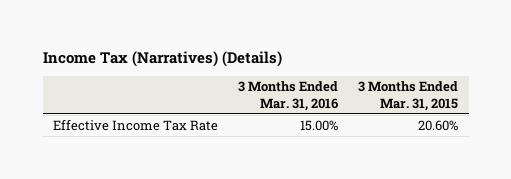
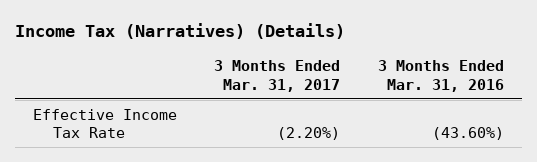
[358,81,459,111] 3 Months Ended Mar. 31, 2015 -> none
none -> [214,60,341,92] 3 Months Ended Mar. 31, 2017
[300,120,339,132] 15.00% -> [431,127,504,141] (43.60%)

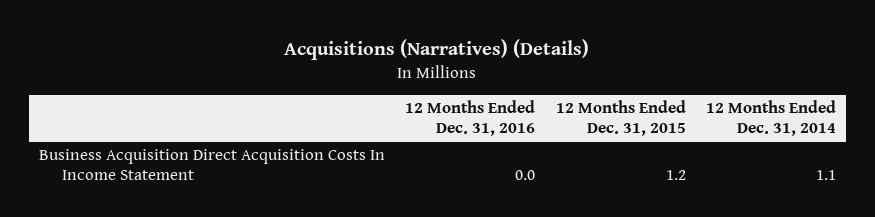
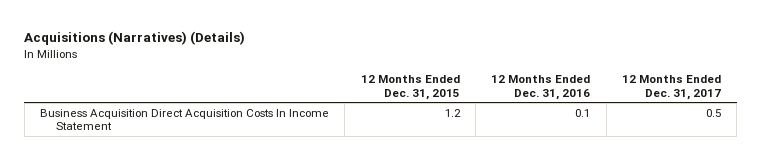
[705,100,836,137] 12 Months Ended Dec. 31, 2014 -> none
none -> [622,75,722,100] 12 Months Ended Dec. 31, 2017
[515,170,536,181] 0.0 -> [575,108,591,117] 0.1

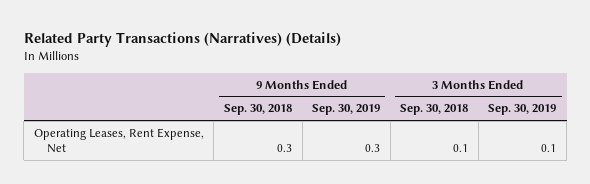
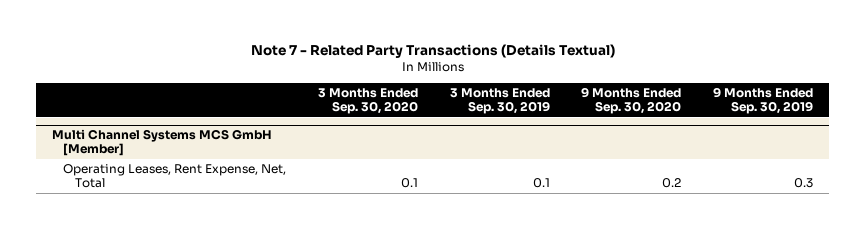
[23,32,341,48] Related Party Transactions (Narratives) (Details) -> [250,43,615,58] Note 7 - Related Party Transactions (Details Textual)
[224,104,293,116] Sep. 30, 2018 -> none
[400,104,469,116] Sep. 30, 2018 -> none
none -> [318,87,419,115] 3 Months Ended Sep. 30, 2020
none -> [581,86,682,115] 9 Months Ended Sep. 30, 2020
none -> [52,129,273,157] Multi Channel Systems MCS GmbH [Member]
[33,127,204,154] Operating Leases, Rent Expense, Net -> [63,164,287,189] Operating Leases, Rent Expense, Net, Total

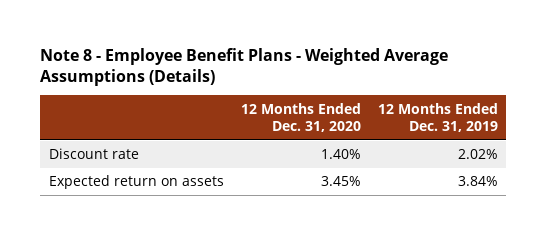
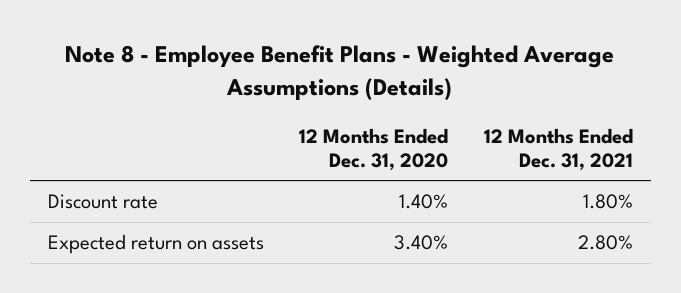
[377,102,498,132] 12 Months Ended Dec. 31, 2019 -> none
none -> [483,127,633,171] 12 Months Ended Dec. 31, 2021
[320,176,361,187] 3.45% -> [394,235,449,251] 3.40%

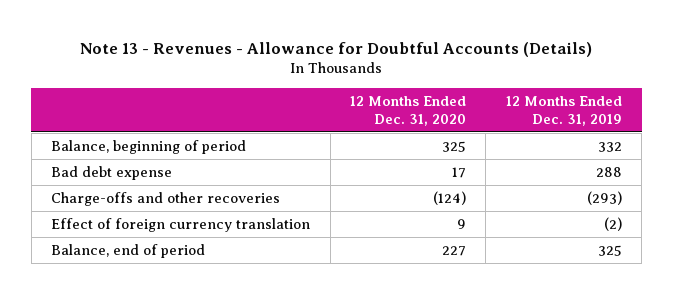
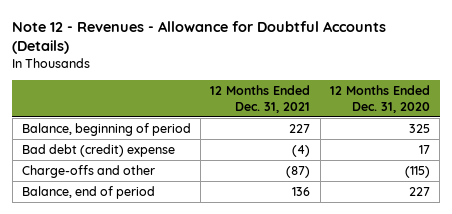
[80,41,593,57] Note 13 - Revenues - Allowance for Doubtful Accounts (Details) -> [12,20,387,54] Note 12 - Revenues - Allowance for Doubtful Accounts (Details)
[505,95,622,126] 12 Months Ended Dec. 31, 2019 -> none
none -> [210,85,311,113] 12 Months Ended Dec. 31, 2021
[51,218,311,233] Effect of foreign currency translation -> none
[51,166,173,181] Bad debt expense -> [22,143,176,157] Bad debt (credit) expense
[51,192,281,207] Charge-offs and other recoveries -> [22,164,156,178] Charge-offs and other
[432,191,466,206] (124) -> [404,165,430,178] (115)

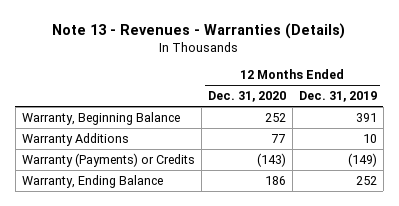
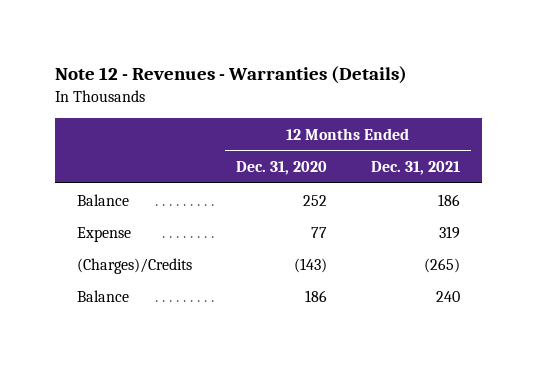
[52,22,346,39] Note 13 - Revenues - Warranties (Details) -> [55,66,408,85] Note 12 - Revenues - Warranties (Details)
[298,91,377,103] Dec. 31, 2019 -> none
none -> [371,161,461,176] Dec. 31, 2021
[21,111,180,125] Warranty, Beginning Balance -> [77,193,130,206] Balance
[21,132,129,146] Warranty Additions -> [77,226,132,242] Expense
[21,152,195,167] Warranty (Payments) or Credits -> [77,257,193,274] (Charges)/Credits
[21,174,163,188] Warranty, Ending Balance -> [77,289,130,302] Balance

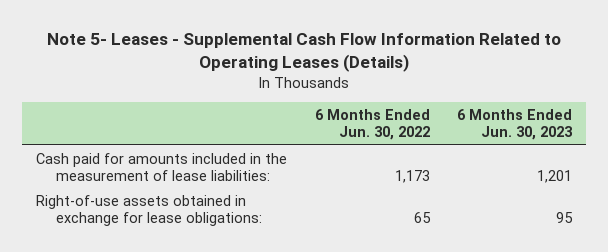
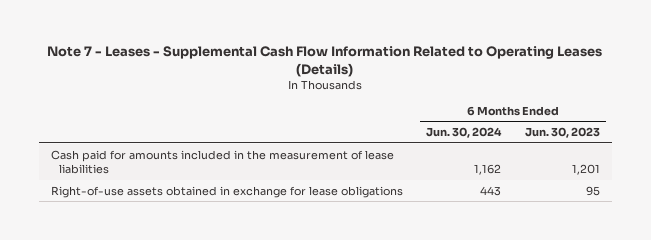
[47,33,562,72] Note 5- Leases - Supplemental Cash Flow Information Related to Operating Leases (Details) -> [47,46,603,77] Note 7 - Leases - Supplemental Cash Flow Information Related to Operating Leases (Details)
[314,109,430,141] 6 Months Ended Jun. 30, 2022 -> none
none -> [426,127,503,139] Jun. 30, 2024
[36,152,288,181] Cash paid for amounts included in the measurement of lease liabilities: -> [50,149,394,175] Cash paid for amounts included in the measurement of lease liabilities
[36,194,263,226] Right-of-use assets obtained in exchange for lease obligations: -> [50,185,403,198] Right-of-use assets obtained in exchange for lease obligations

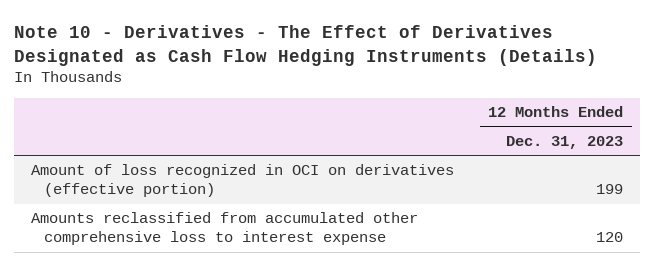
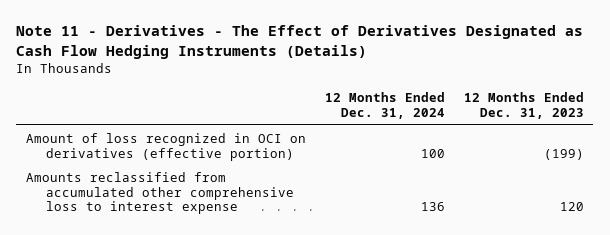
[13,24,597,66] Note 10 - Derivatives - The Effect of Derivatives Designated as Cash Flow Hedging Instruments (Details) -> [16,24,584,59] Note 11 - Derivatives - The Effect of Derivatives Designated as Cash Flow Hedging Instruments (Details)
none -> [324,92,445,120] 12 Months Ended Dec. 31, 2024
[596,184,624,195] 199 -> [543,148,584,160] (199)

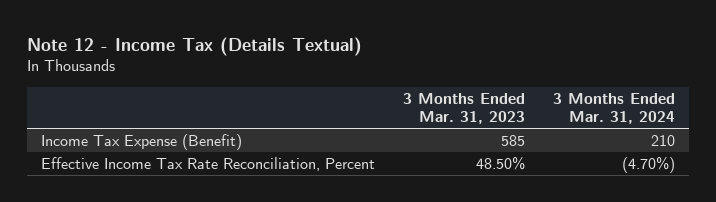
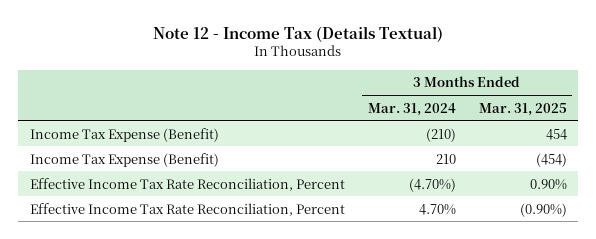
[402,92,525,124] 3 Months Ended Mar. 31, 2023 -> none
none -> [478,102,567,116] Mar. 31, 2025
none -> [29,127,219,142] Income Tax Expense (Benefit)
none -> [29,202,345,216] Effective Income Tax Rate Reconciliation, Percent

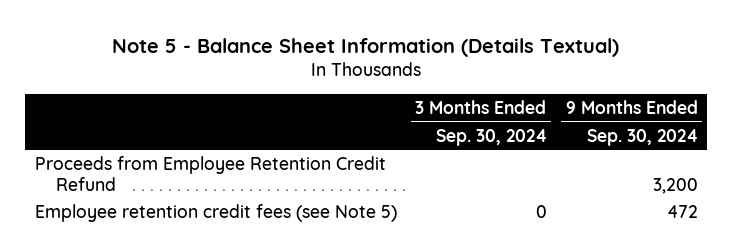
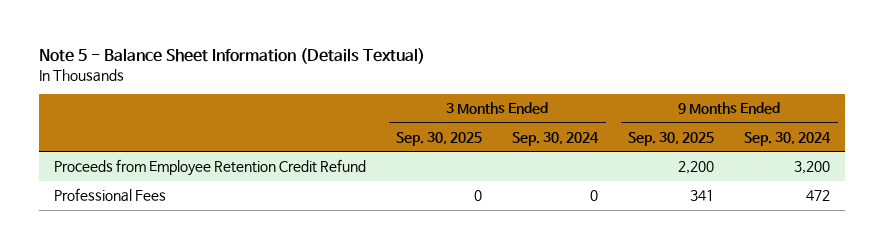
none -> [396,131,483,146] Sep. 30, 2025
none -> [628,131,715,146] Sep. 30, 2025
[34,204,397,223] Employee retention credit fees (see Note 5) -> [54,188,167,203] Professional Fees

